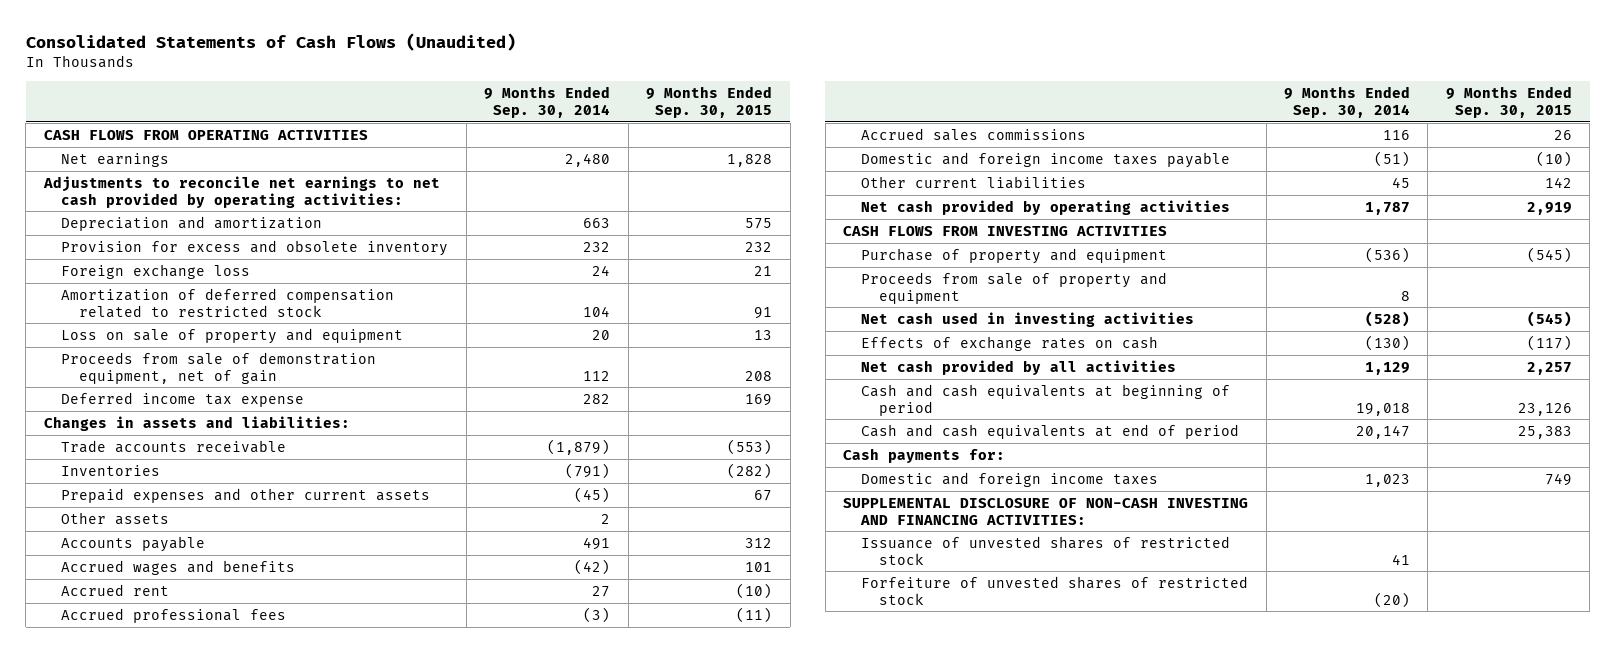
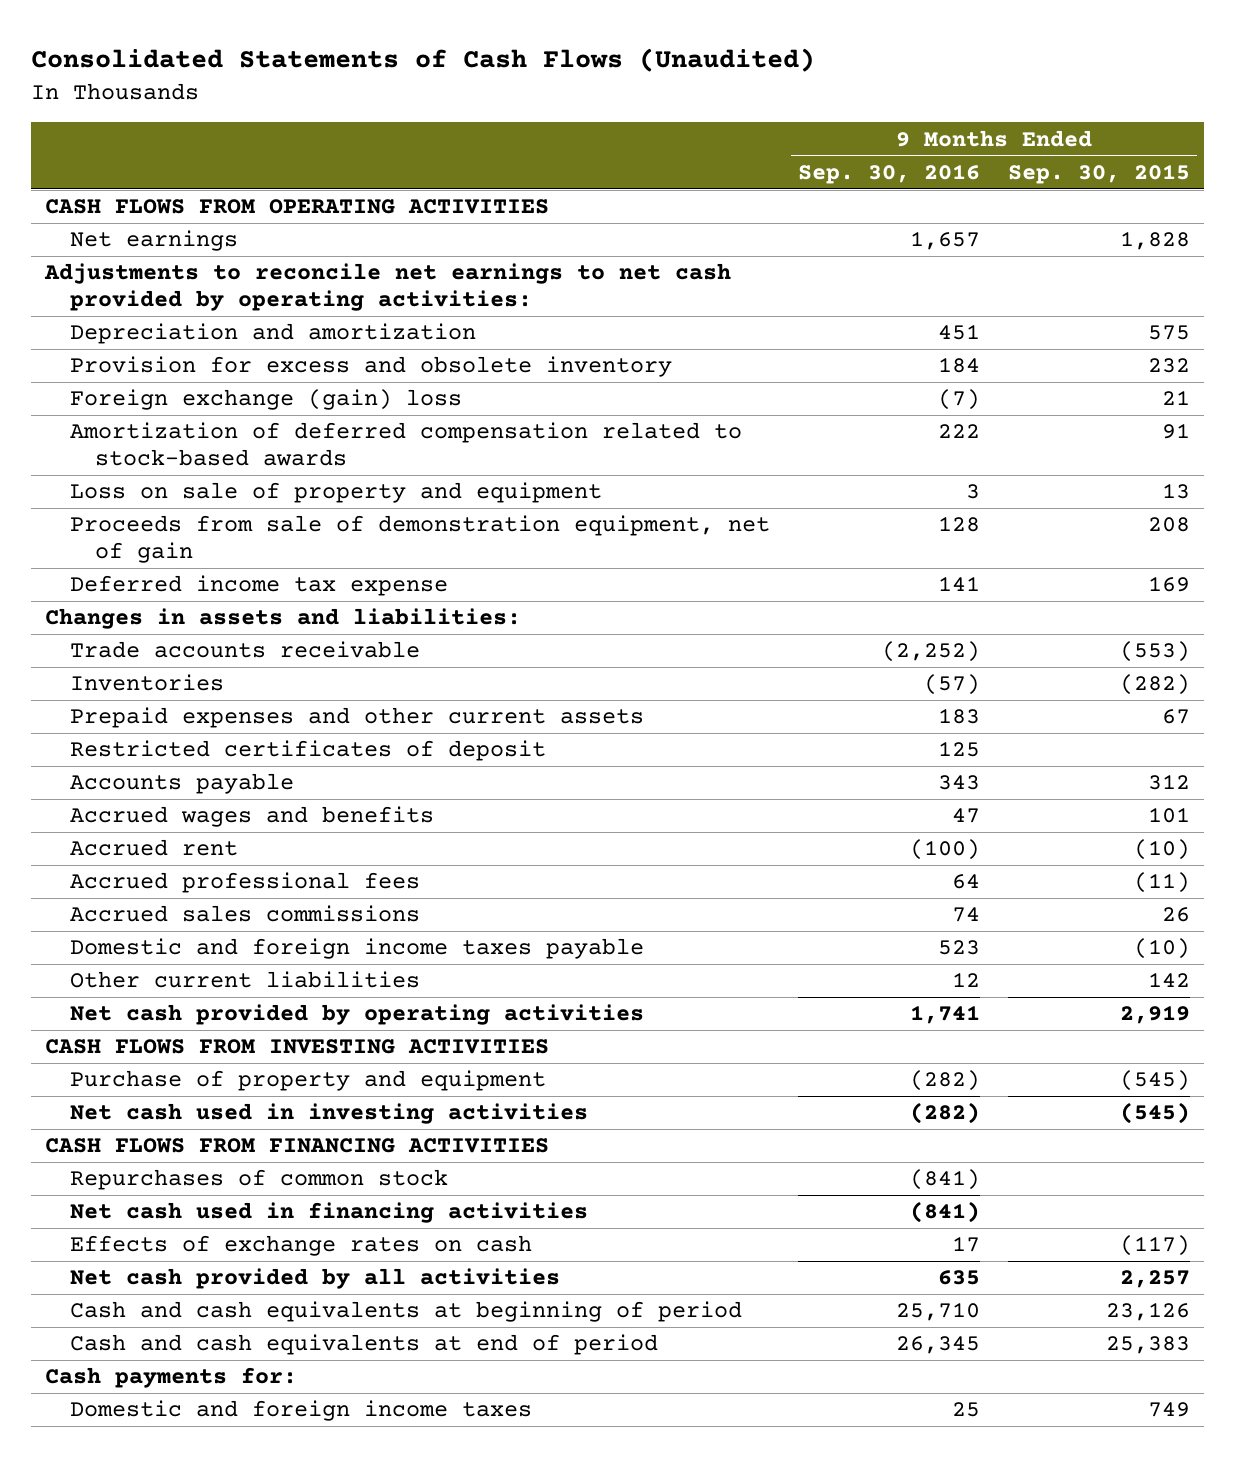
[484,85,611,118] 9 Months Ended Sep. 30, 2014 -> none
none -> [798,164,981,185] Sep. 30, 2016
[61,263,251,279] Foreign exchange loss -> [69,389,462,411] Foreign exchange (gain) loss
[61,287,395,318] Amortization of deferred compensation related to restricted stock -> [69,422,742,467] Amortization of deferred compensation related to stock-based awards
[61,511,170,525] Other assets -> none
none -> [69,740,546,762] Restricted certificates of deposit
[861,271,1168,304] Proceeds from sale of property and equipment -> none
none -> [44,1138,549,1154] CASH FLOWS FROM FINANCING ACTIVITIES
none -> [69,1169,448,1191] Repurchases of common stock
none -> [69,1202,588,1224] Net cash used in financing activities
[843,497,1249,525] SUPPLEMENTAL DISCLOSURE OF NON-CASH INVESTING AND FINANCING ACTIVITIES: -> none
[861,535,1231,565] Issuance of unvested shares of restricted stock -> none
[861,575,1249,605] Forfeiture of unvested shares of restricted stock -> none

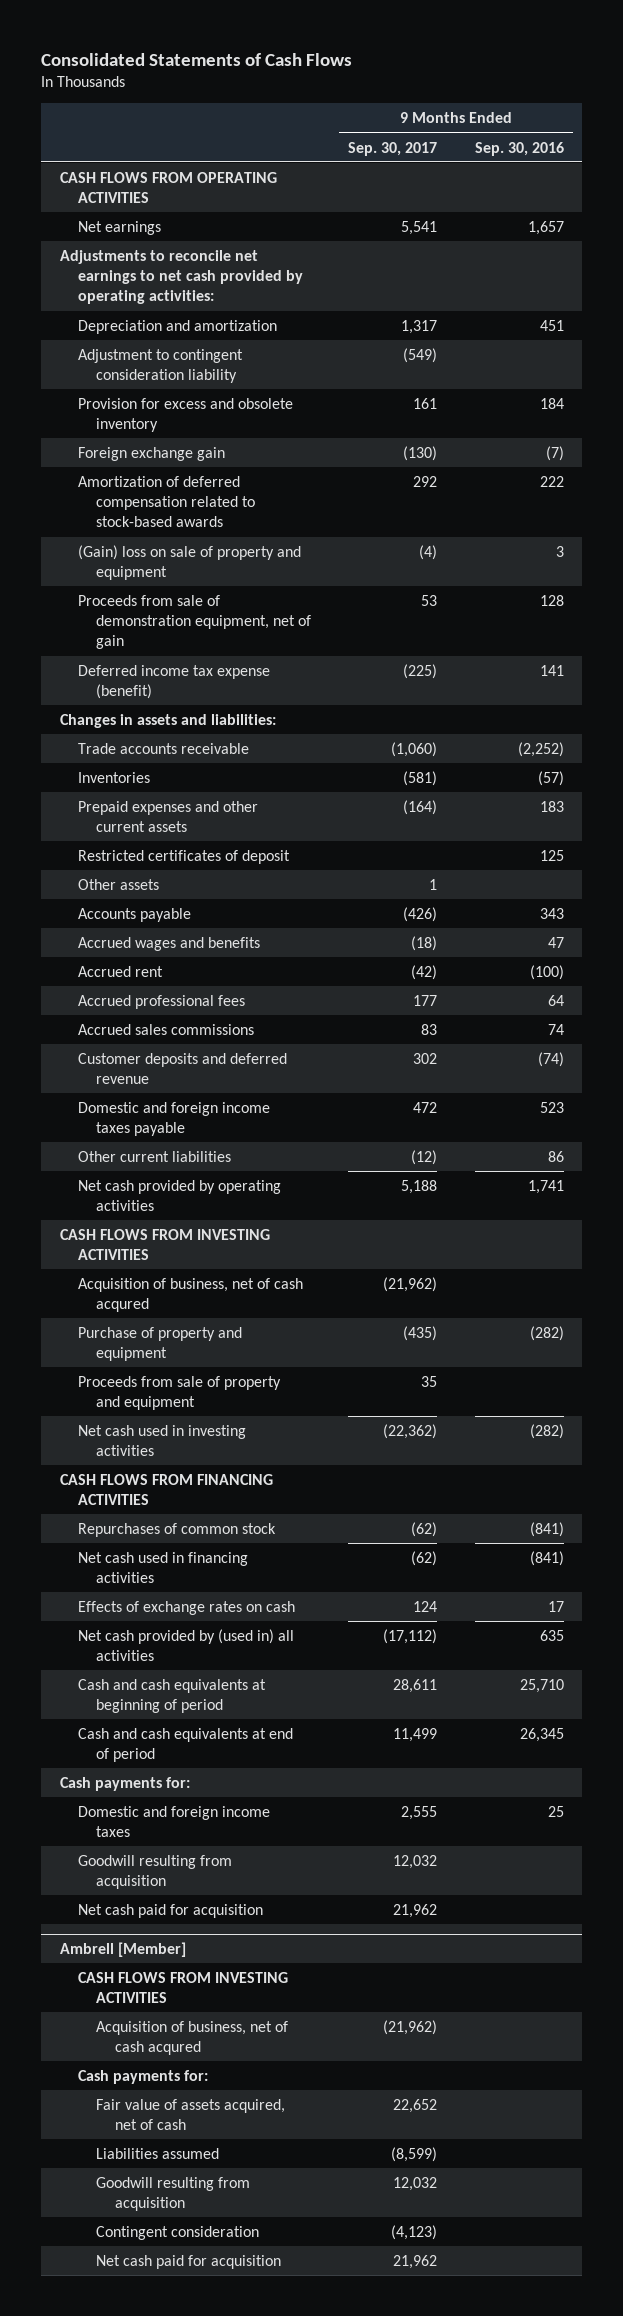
[30,48,815,73] Consolidated Statements of Cash Flows (Unaudited) -> [41,52,353,66] Consolidated Statements of Cash Flows
[1008,164,1191,185] Sep. 30, 2015 -> none
none -> [348,141,438,156] Sep. 30, 2017
none -> [78,348,244,384] Adjustment to contingent consideration liability
[69,389,462,411] Foreign exchange (gain) loss -> [78,446,226,461] Foreign exchange gain
[69,482,602,504] Loss on sale of property and equipment -> [78,544,302,581] (Gain) loss on sale of property and equipment
[69,575,448,597] Deferred income tax expense -> [78,664,271,700] Deferred income tax expense (benefit)
none -> [78,878,160,890] Other assets
none -> [78,1052,288,1085] Customer deposits and deferred revenue
[952,972,981,988] 12 -> [547,1150,564,1162] 86
none -> [78,1277,304,1313] Acquisition of business, net of cash acqured
none -> [78,1375,282,1411] Proceeds from sale of property and equipment
[69,1268,560,1290] Net cash provided by all activities -> [78,1628,295,1662] Net cash provided by (used in) all activities
none -> [78,1854,233,1890] Goodwill resulting from acquisition
none -> [78,1903,264,1918] Net cash paid for acquisition
none -> [59,1941,186,1957] Ambrell [Member]
none -> [78,1971,289,2004] CASH FLOWS FROM INVESTING ACTIVITIES
none -> [96,2020,289,2056] Acquisition of business, net of cash acqured
none -> [78,2069,209,2084] Cash payments for:
none -> [96,2098,286,2131] Fair value of assets acquired, net of cash
none -> [96,2147,220,2159] Liabilities assumed
none -> [96,2176,251,2212] Goodwill resulting from acquisition
none -> [96,2225,260,2240] Contingent consideration
none -> [96,2254,282,2269] Net cash paid for acquisition

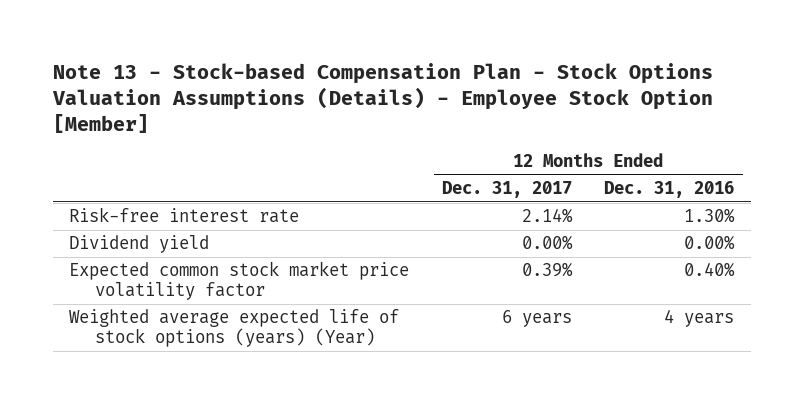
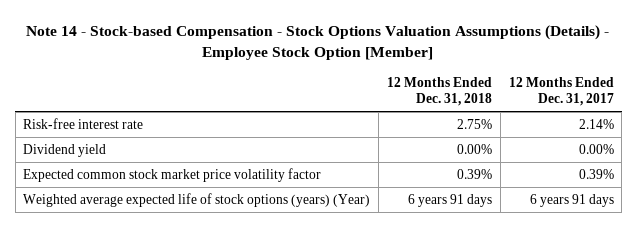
[52,63,714,134] Note 13 - Stock-based Compensation Plan - Stock Options Valuation Assumptions (Details) - Employee Stock Option [Member] -> [26,24,610,60] Note 14 - Stock-based Compensation - Stock Options Valuation Assumptions (Details) - Employee Stock Option [Member]
[604,181,735,199] Dec. 31, 2016 -> none
none -> [386,76,492,107] 12 Months Ended Dec. 31, 2018
[501,310,572,328] 6 years -> [529,193,614,207] 6 years 91 days

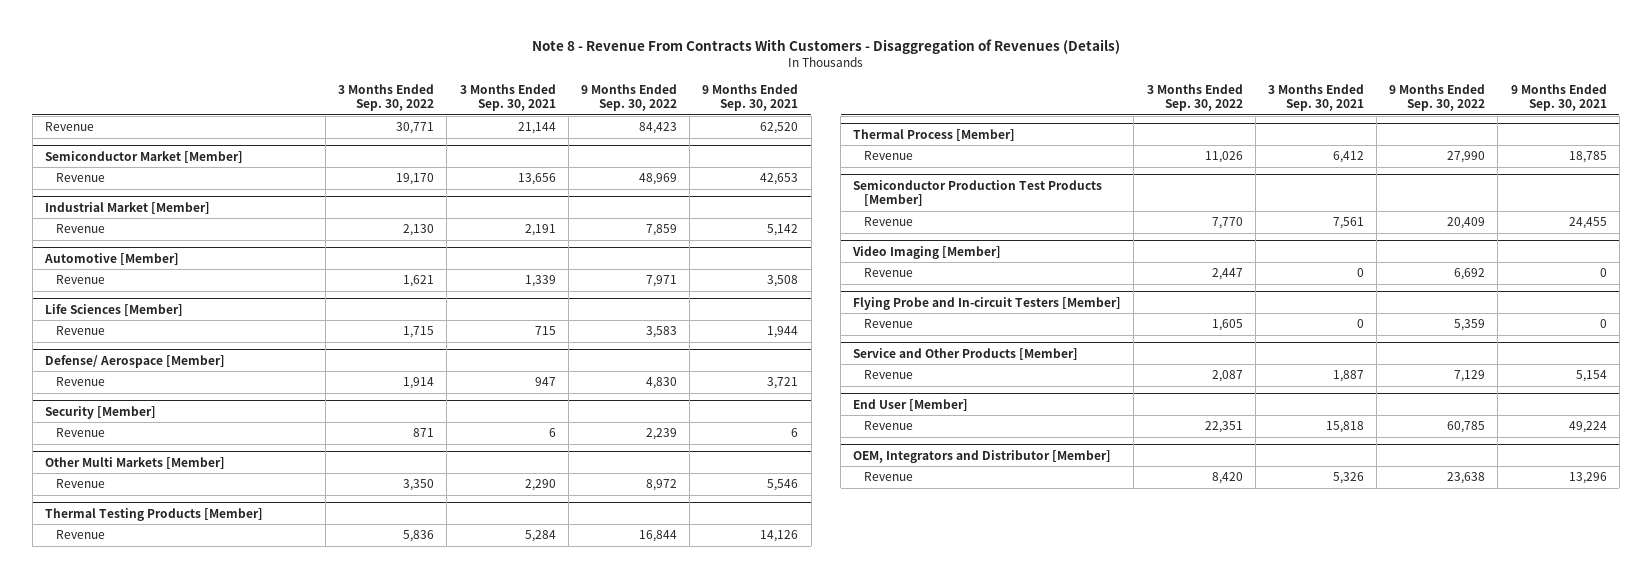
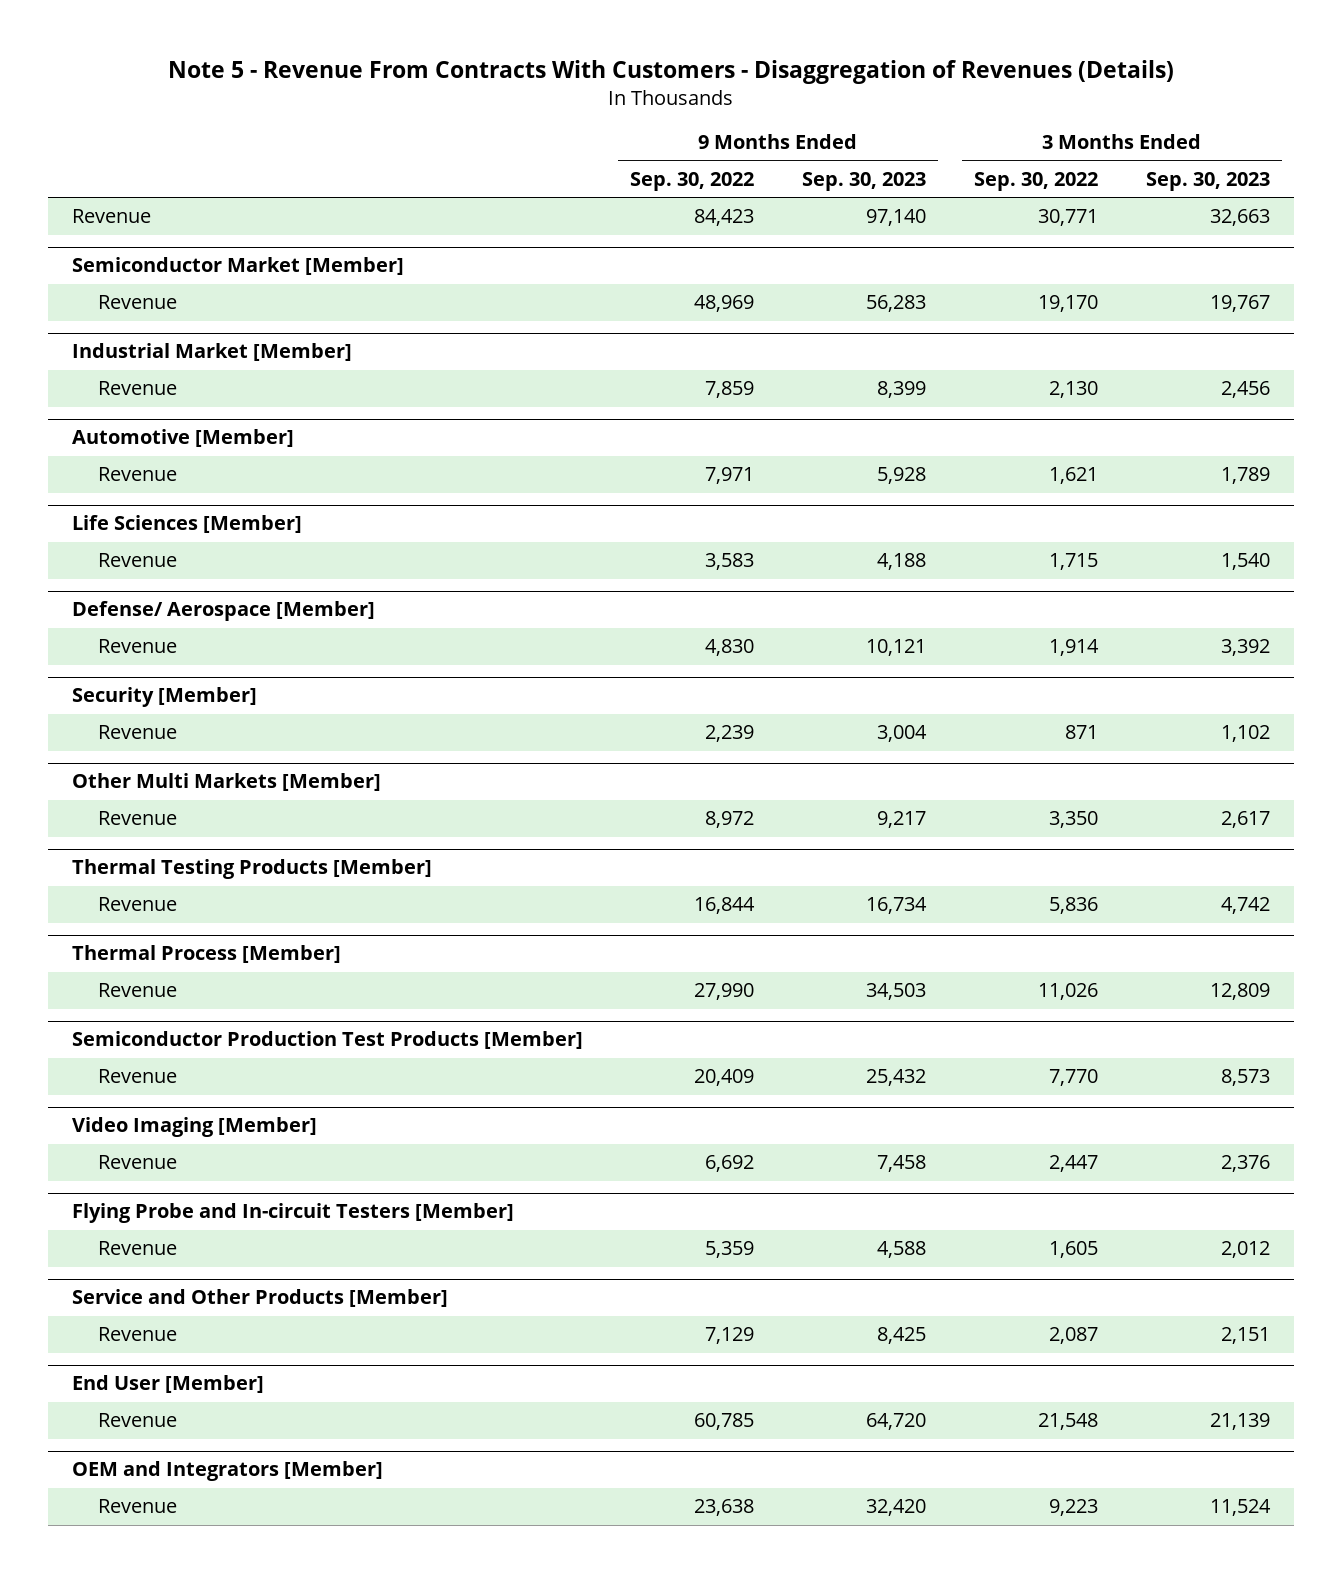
[531,38,1120,54] Note 8 - Revenue From Contracts With Customers - Disaggregation of Revenues (Details) -> [167,60,1174,85] Note 5 - Revenue From Contracts With Customers - Disaggregation of Revenues (Details)
[459,83,556,112] 3 Months Ended Sep. 30, 2021 -> none
[702,83,799,112] 9 Months Ended Sep. 30, 2021 -> none
none -> [802,172,927,192] Sep. 30, 2023
none -> [1145,172,1270,192] Sep. 30, 2023
[1204,421,1243,434] 22,351 -> [1037,1413,1098,1431] 21,548
[853,449,1112,463] OEM, Integrators and Distributor [Member] -> [71,1461,383,1482] OEM and Integrators [Member]
[1211,472,1243,485] 8,420 -> [1048,1499,1098,1517] 9,223

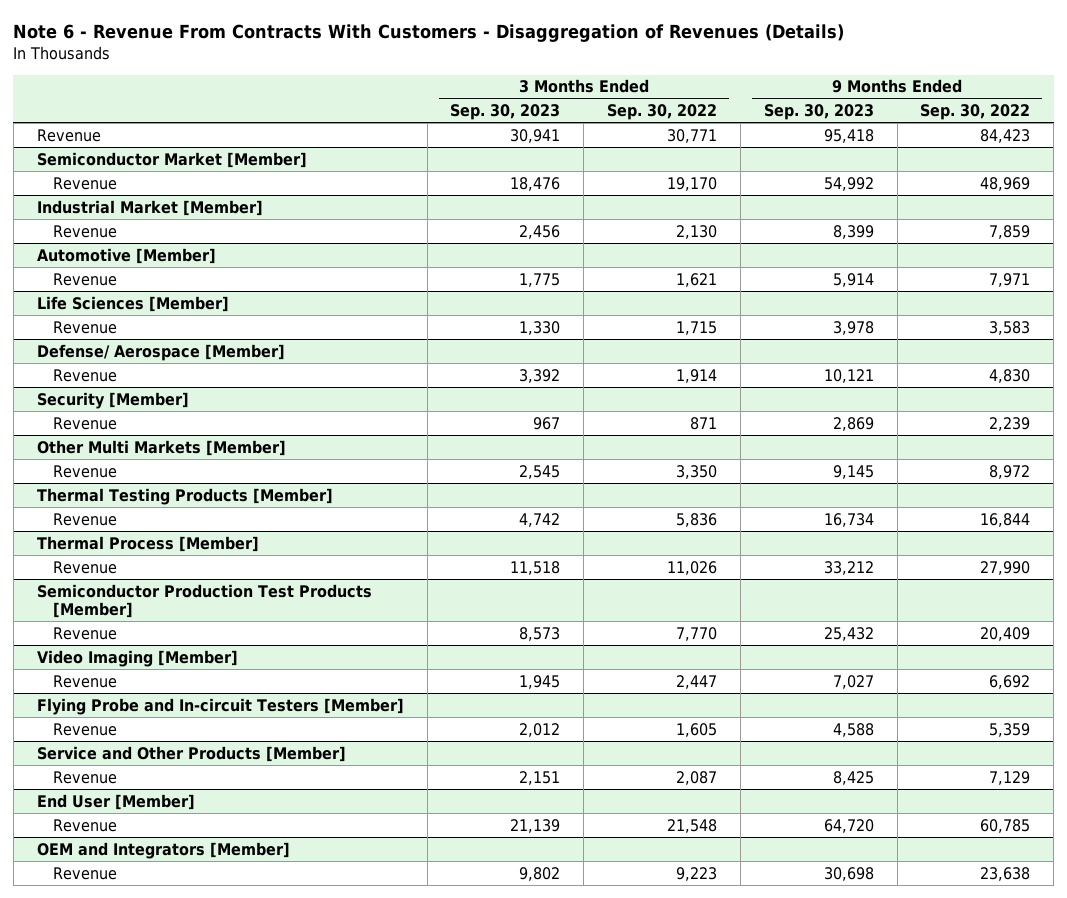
[167,60,1174,85] Note 5 - Revenue From Contracts With Customers - Disaggregation of Revenues (Details) -> [13,23,845,42] Note 6 - Revenue From Contracts With Customers - Disaggregation of Revenues (Details)
[866,209,927,227] 97,140 -> [823,128,874,143] 95,418
[1209,209,1270,227] 32,663 -> [510,128,561,143] 30,941
[866,295,927,313] 56,283 -> [823,176,874,191] 54,992
[1209,295,1270,313] 19,767 -> [510,176,561,191] 18,476
[877,467,927,485] 5,928 -> [832,272,874,287] 5,914
[1220,467,1270,485] 1,789 -> [519,272,561,287] 1,775
[877,553,927,571] 4,188 -> [832,320,874,335] 3,978
[1220,553,1270,571] 1,540 -> [519,320,561,335] 1,330
[877,725,928,743] 3,004 -> [832,416,874,431] 2,869
[1220,725,1270,743] 1,102 -> [533,416,561,430] 967
[877,811,927,829] 9,217 -> [832,464,874,479] 9,145
[1220,811,1270,829] 2,617 -> [519,464,561,479] 2,545
[866,983,927,1001] 34,503 -> [823,560,874,575] 33,212
[1209,983,1270,1001] 12,809 -> [510,560,561,575] 11,518
[877,1155,927,1173] 7,458 -> [832,674,874,689] 7,027
[1220,1155,1270,1173] 2,376 -> [519,674,561,689] 1,945
[866,1499,927,1517] 32,420 -> [823,866,874,881] 30,698
[1209,1499,1271,1517] 11,524 -> [519,866,561,881] 9,802

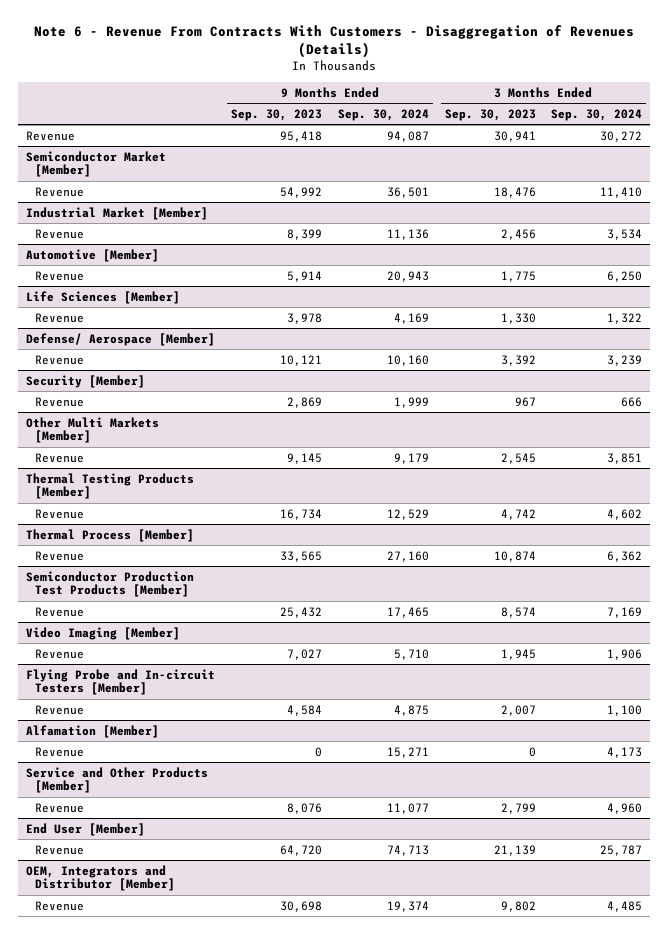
[607,103,718,120] Sep. 30, 2022 -> none
[920,103,1031,120] Sep. 30, 2022 -> none
none -> [337,108,429,121] Sep. 30, 2024
none -> [551,108,643,121] Sep. 30, 2024
[510,560,561,575] 11,518 -> [493,550,536,562] 10,874
[823,560,874,575] 33,212 -> [279,550,322,562] 33,565
[519,626,561,641] 8,573 -> [500,606,536,618] 8,574
[519,722,561,737] 2,012 -> [500,704,536,716] 2,007
[832,722,874,737] 4,588 -> [286,704,322,716] 4,584
none -> [25,724,159,738] Alfamation [Member]
none -> [34,746,84,757] Revenue
[519,770,561,785] 2,151 -> [500,802,536,814] 2,799
[832,770,874,785] 8,425 -> [286,802,322,814] 8,076
[36,841,290,859] OEM and Integrators [Member] -> [25,864,175,892] OEM, Integrators and Distributor [Member]

